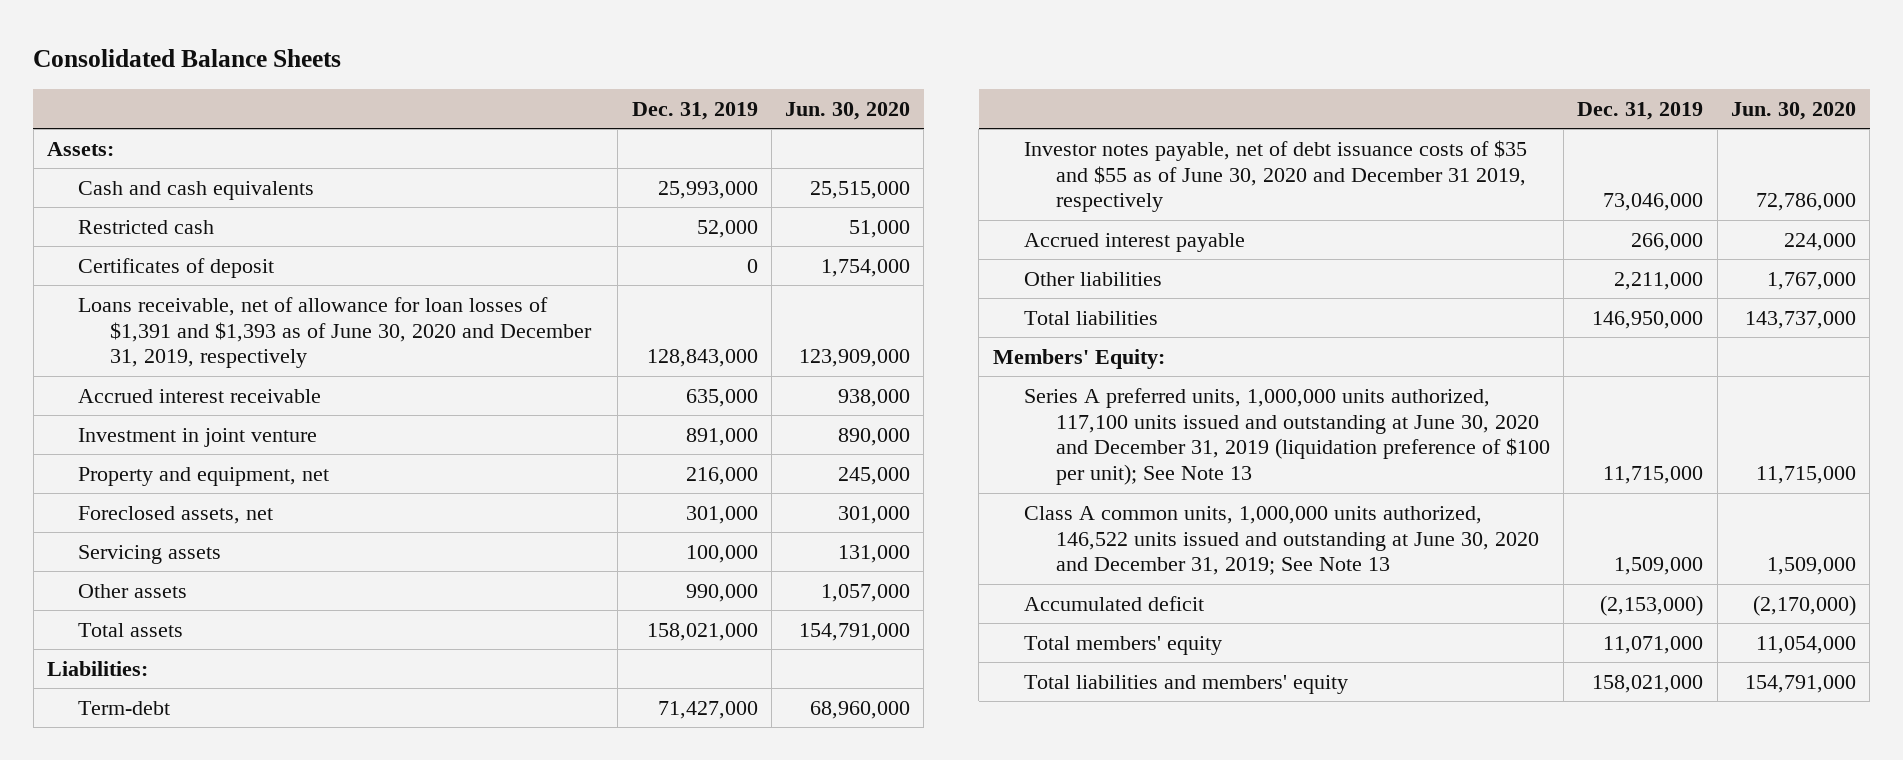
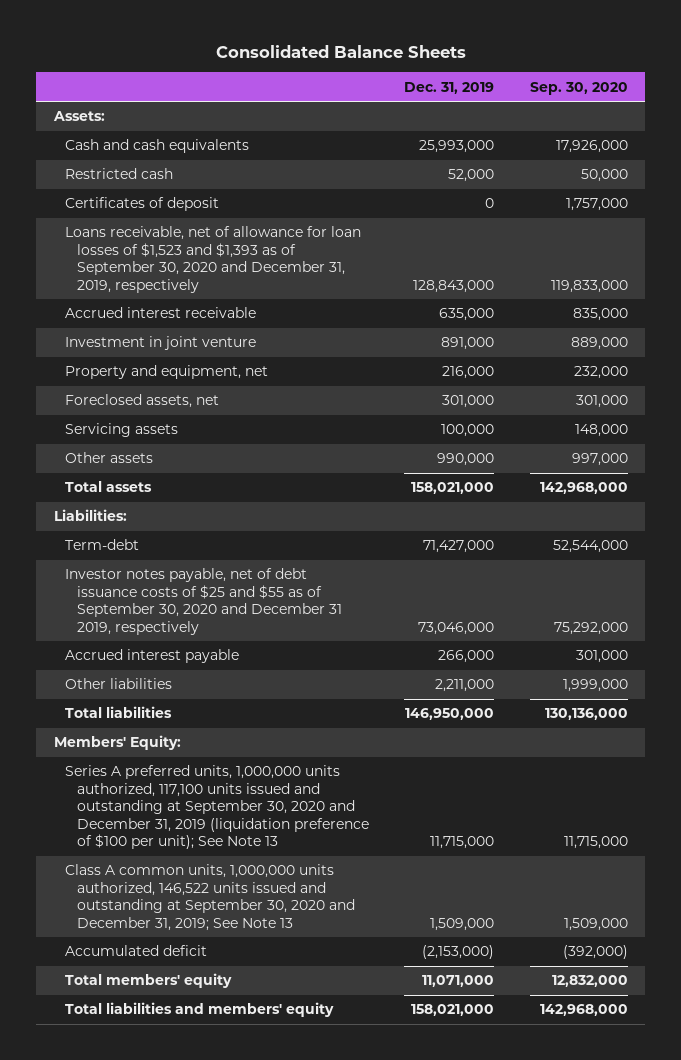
[785,101,911,120] Jun. 30, 2020 -> none
none -> [529,81,628,95] Sep. 30, 2020
[78,296,593,369] Loans receivable, net of allowance for loan losses of $1,391 and $1,393 as of June 30, 2020 and December 31, 2019, respectively -> [65,226,362,293] Loans receivable, net of allowance for loan losses of $1,523 and $1,393 as of September 30, 2020 and December 31, 2019, respectively
[1024,139,1528,213] Investor notes payable, net of debt issuance costs of $35 and $55 as of June 30, 2020 and December 31 2019, respectively -> [65,568,343,635] Investor notes payable, net of debt issuance costs of $25 and $55 as of September 30, 2020 and December 31 2019, respectively
[1024,387,1550,486] Series A preferred units, 1,000,000 units authorized, 117,100 units issued and outstanding at June 30, 2020 and December 31, 2019 (liquidation preference of $100 per unit); See Note 13 -> [65,765,370,850] Series A preferred units, 1,000,000 units authorized, 117,100 units issued and outstanding at September 30, 2020 and December 31, 2019 (liquidation preference of $100 per unit); See Note 13
[1024,505,1539,576] Class A common units, 1,000,000 units authorized, 146,522 units issued and outstanding at June 30, 2020 and December 31, 2019; See Note 13 -> [65,864,356,931] Class A common units, 1,000,000 units authorized, 146,522 units issued and outstanding at September 30, 2020 and December 31, 2019; See Note 13

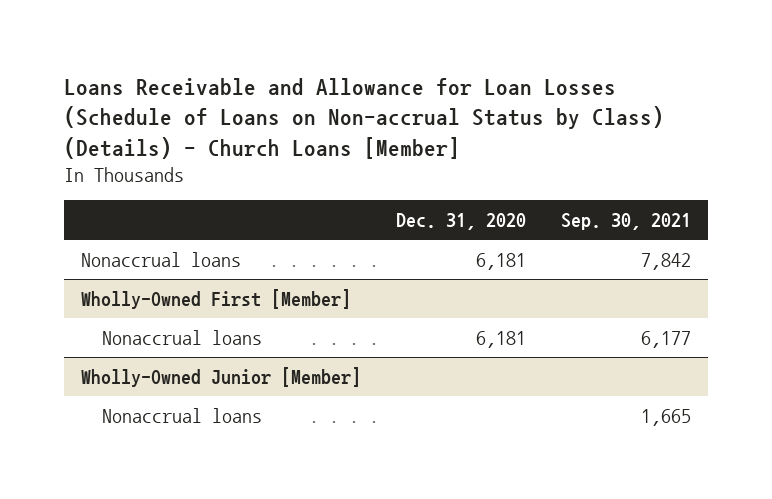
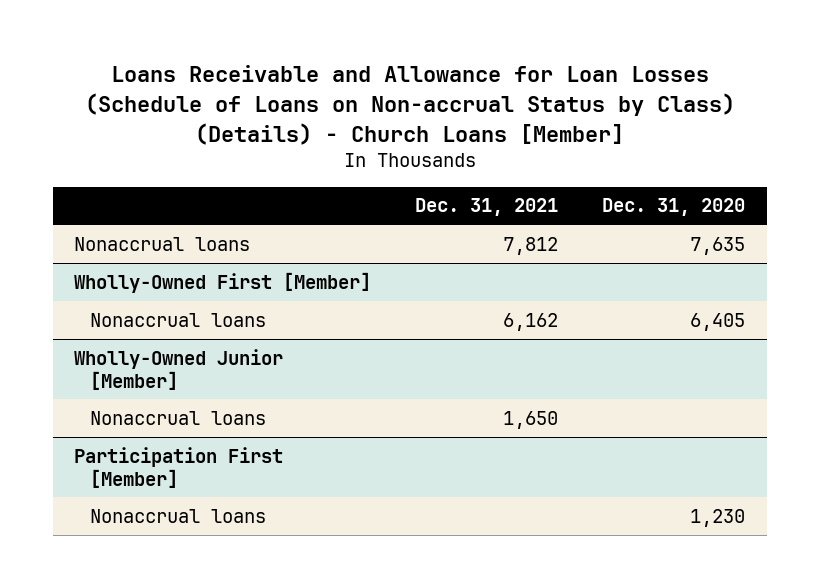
[560,212,691,230] Sep. 30, 2021 -> none
none -> [415,198,559,217] Dec. 31, 2021
[475,252,526,270] 6,181 -> [689,236,745,255] 7,635
[475,330,526,348] 6,181 -> [689,312,745,331] 6,405
none -> [74,446,284,488] Participation First [Member]
none -> [89,508,266,523] Nonaccrual loans

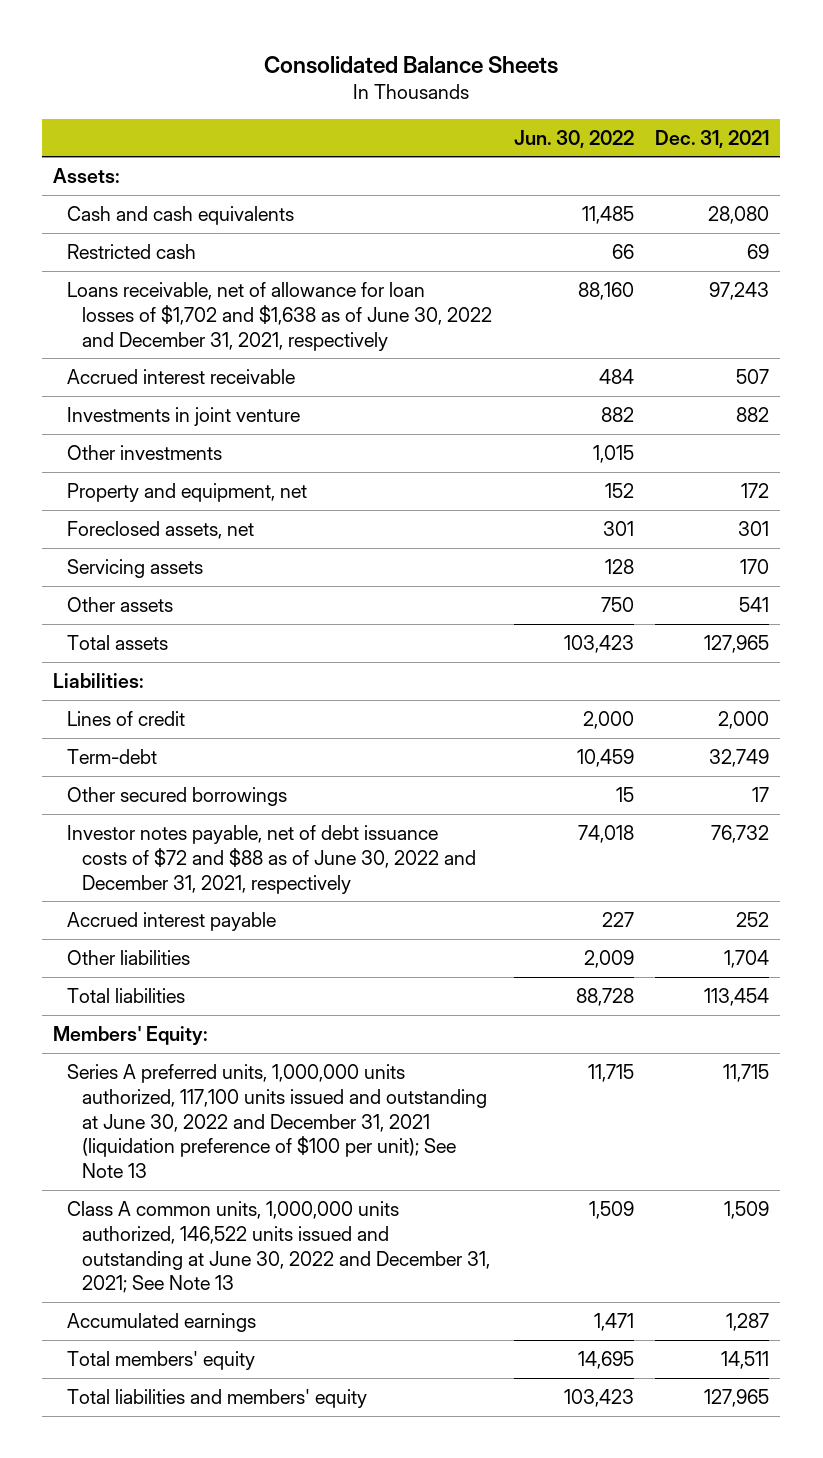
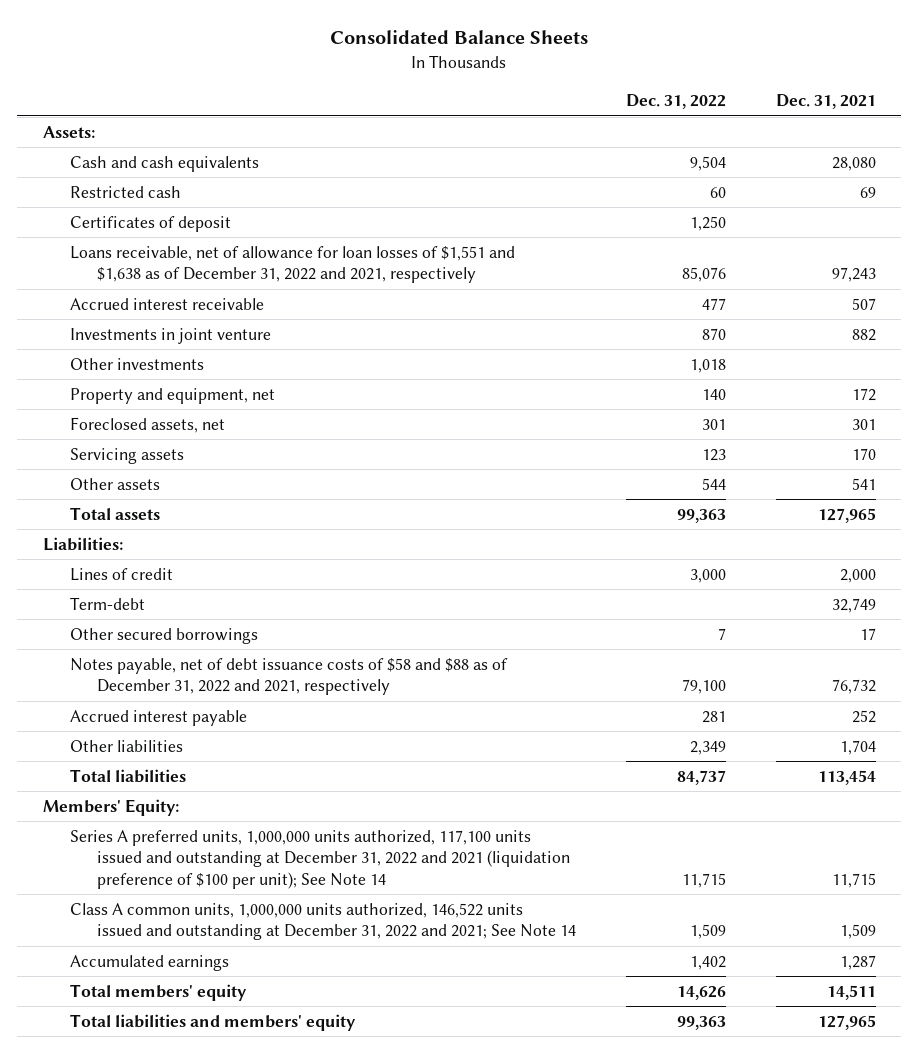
[513,129,634,148] Jun. 30, 2022 -> none
none -> [625,94,726,110] Dec. 31, 2022
none -> [69,215,231,232] Certificates of deposit
[67,281,492,351] Loans receivable, net of allowance for loan losses of $1,702 and $1,638 as of June 30, 2022 and December 31, 2021, respectively -> [69,245,515,284] Loans receivable, net of allowance for loan losses of $1,551 and $1,638 as of December 31, 2022 and 2021, respectively
[67,824,476,894] Investor notes payable, net of debt issuance costs of $72 and $88 as of June 30, 2022 and December 31, 2021, respectively -> [69,657,508,696] Notes payable, net of debt issuance costs of $58 and $88 as of December 31, 2022 and 2021, respectively
[67,1063,487,1179] Series A preferred units, 1,000,000 units authorized, 117,100 units issued and outstanding at June 30, 2022 and December 31, 2021 (liquidation preference of $100 per unit); See Note 13 -> [69,829,570,889] Series A preferred units, 1,000,000 units authorized, 117,100 units issued and outstanding at December 31, 2022 and 2021 (liquidation preference of $100 per unit); See Note 14
[67,1200,490,1294] Class A common units, 1,000,000 units authorized, 146,522 units issued and outstanding at June 30, 2022 and December 31, 2021; See Note 13 -> [69,902,576,941] Class A common units, 1,000,000 units authorized, 146,522 units issued and outstanding at December 31, 2022 and 2021; See Note 14

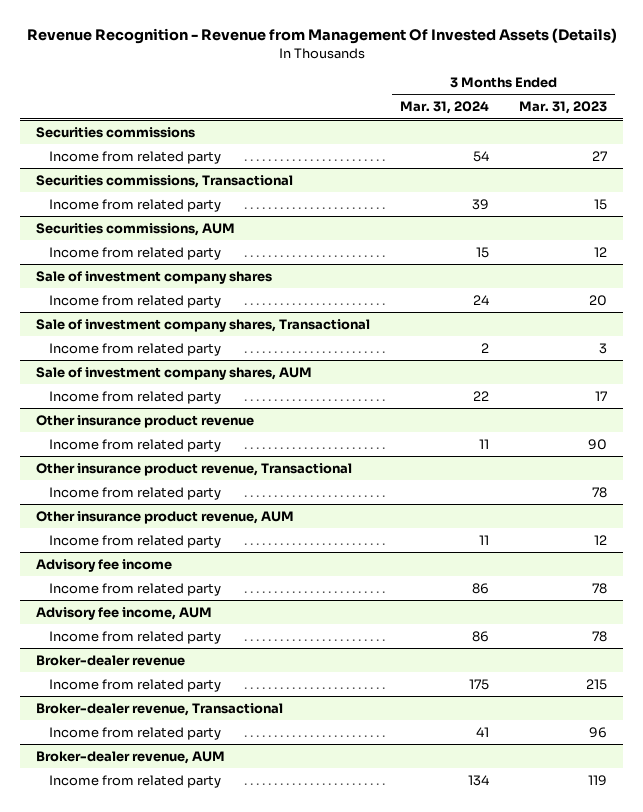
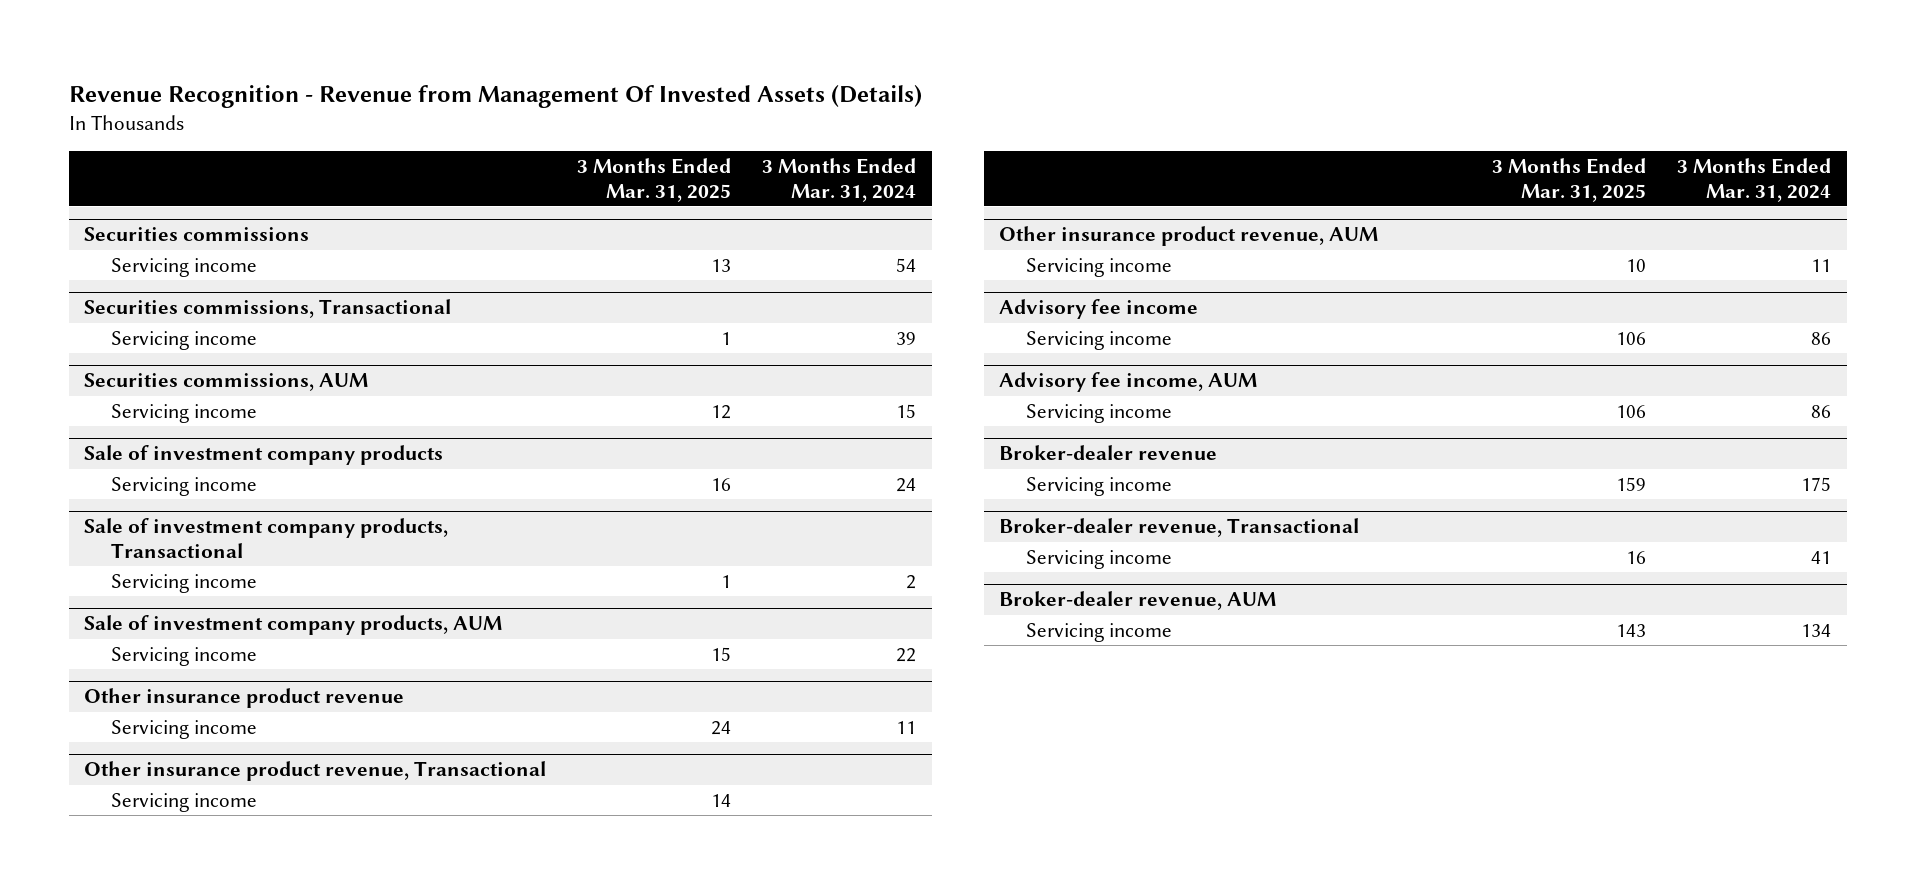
[519,101,608,115] Mar. 31, 2023 -> none
none -> [577,157,732,202] 3 Months Ended Mar. 31, 2025
[48,150,221,164] Income from related party -> [111,257,258,277] Servicing income
[48,198,221,212] Income from related party -> [111,330,258,350] Servicing income
[48,246,221,260] Income from related party -> [111,403,258,423] Servicing income
[35,270,272,284] Sale of investment company shares -> [84,445,444,466] Sale of investment company products
[48,294,221,308] Income from related party -> [111,476,258,496] Servicing income
[35,318,370,332] Sale of investment company shares, Transactional -> [84,518,449,559] Sale of investment company products, Transactional
[48,342,221,356] Income from related party -> [111,573,258,593] Servicing income
[35,366,312,380] Sale of investment company shares, AUM -> [84,615,503,636] Sale of investment company products, AUM
[48,390,221,404] Income from related party -> [111,646,258,666] Servicing income
[48,438,221,452] Income from related party -> [111,719,258,739] Servicing income
[48,486,221,500] Income from related party -> [111,792,258,812] Servicing income
[48,534,221,548] Income from related party -> [1026,257,1173,277] Servicing income
[48,582,221,596] Income from related party -> [1026,330,1173,350] Servicing income
[48,630,221,644] Income from related party -> [1026,403,1173,423] Servicing income
[48,678,221,692] Income from related party -> [1026,476,1173,496] Servicing income
[48,726,221,740] Income from related party -> [1026,549,1173,569] Servicing income
[48,774,221,788] Income from related party -> [1026,622,1173,642] Servicing income

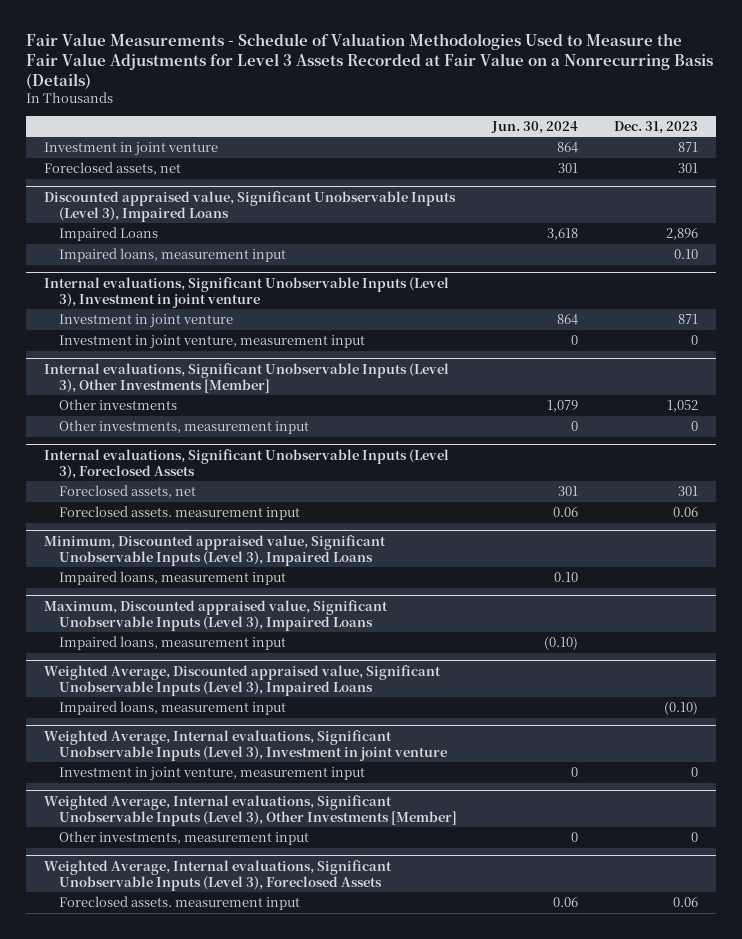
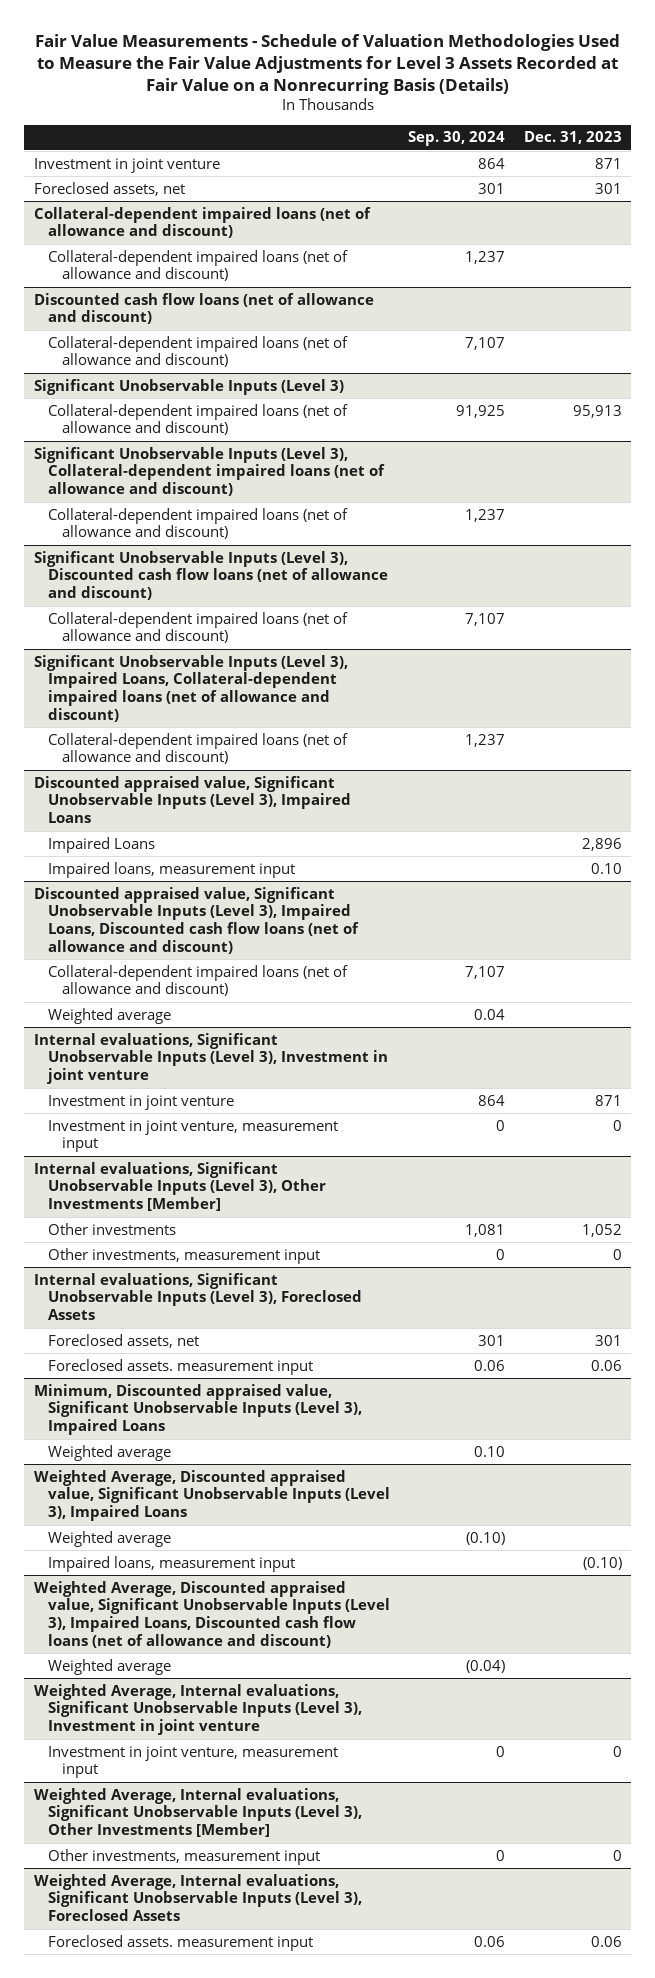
[491,120,579,134] Jun. 30, 2024 -> none
none -> [408,131,506,147] Sep. 30, 2024
none -> [33,206,371,239] Collateral-dependent impaired loans (net of allowance and discount)
none -> [47,249,348,282] Collateral-dependent impaired loans (net of allowance and discount)
none -> [33,292,374,325] Discounted cash flow loans (net of allowance and discount)
none -> [47,335,348,368] Collateral-dependent impaired loans (net of allowance and discount)
none -> [33,378,344,395] Significant Unobservable Inputs (Level 3)
none -> [47,403,348,436] Collateral-dependent impaired loans (net of allowance and discount)
none -> [33,446,385,497] Significant Unobservable Inputs (Level 3), Collateral-dependent impaired loans (net of allowance and discount)
none -> [47,507,348,540] Collateral-dependent impaired loans (net of allowance and discount)
none -> [33,550,388,601] Significant Unobservable Inputs (Level 3), Discounted cash flow loans (net of allowance and discount)
none -> [47,611,348,644] Collateral-dependent impaired loans (net of allowance and discount)
none -> [33,654,348,722] Significant Unobservable Inputs (Level 3), Impaired Loans, Collateral-dependent impaired loans (net of allowance and discount)
none -> [47,732,348,765] Collateral-dependent impaired loans (net of allowance and discount)
none -> [33,886,359,954] Discounted appraised value, Significant Unobservable Inputs (Level 3), Impaired Loans, Discounted cash flow loans (net of allowance and discount)
none -> [47,964,348,997] Collateral-dependent impaired loans (net of allowance and discount)
none -> [47,1007,171,1024] Weighted average
[58,571,286,586] Impaired loans, measurement input -> none
[43,599,388,631] Maximum, Discounted appraised value, Significant Unobservable Inputs (Level 3), Impaired Loans -> none
[58,636,286,651] Impaired loans, measurement input -> none
none -> [47,1444,171,1461] Weighted average
none -> [47,1530,171,1547] Weighted average
none -> [33,1580,390,1648] Weighted Average, Discounted appraised value, Significant Unobservable Inputs (Level 3), Impaired Loans, Discounted cash flow loans (net of allowance and discount)
none -> [47,1658,171,1675] Weighted average

